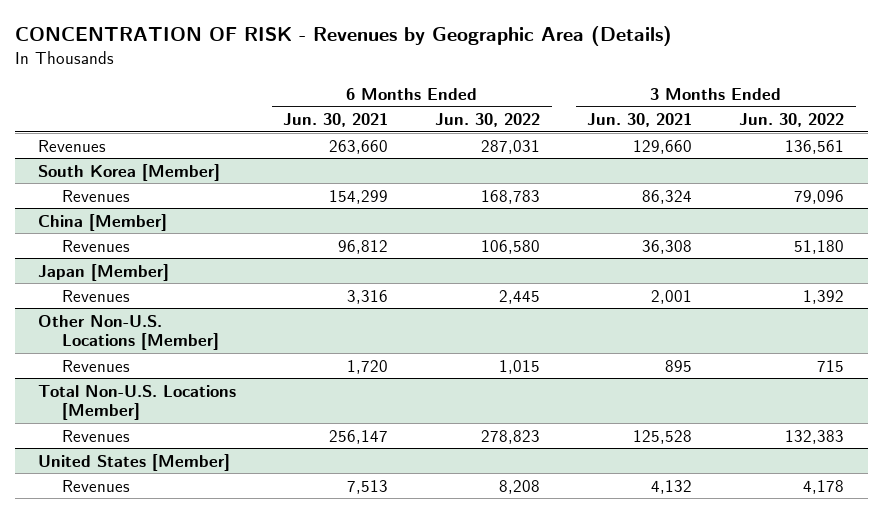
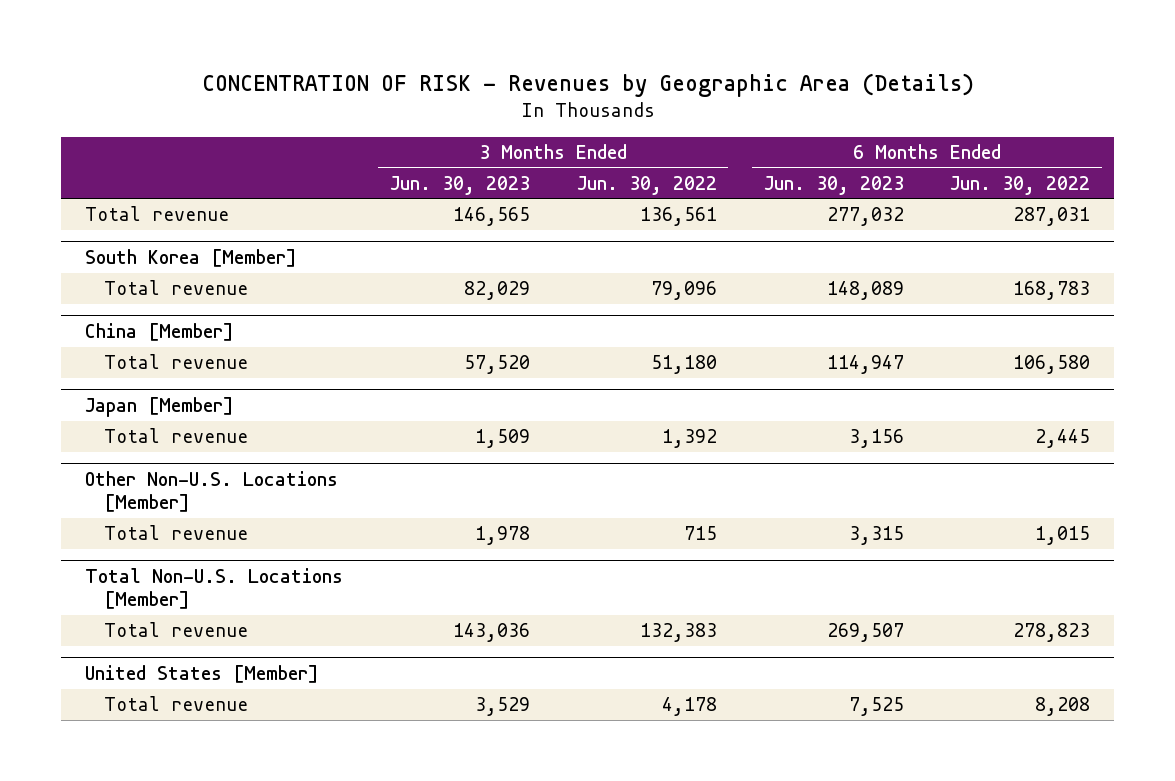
[283,113,389,128] Jun. 30, 2021 -> none
[587,113,693,128] Jun. 30, 2021 -> none
none -> [389,175,530,195] Jun. 30, 2023
none -> [763,175,904,195] Jun. 30, 2023
[38,139,107,152] Revenues -> [84,206,229,222] Total revenue
[62,189,131,202] Revenues -> [104,280,249,296] Total revenue
[62,239,131,252] Revenues -> [104,354,249,370] Total revenue
[62,289,131,302] Revenues -> [104,428,249,444] Total revenue
[62,359,131,372] Revenues -> [104,525,249,541] Total revenue
[62,429,131,442] Revenues -> [104,622,249,638] Total revenue
[62,479,131,492] Revenues -> [104,696,249,712] Total revenue

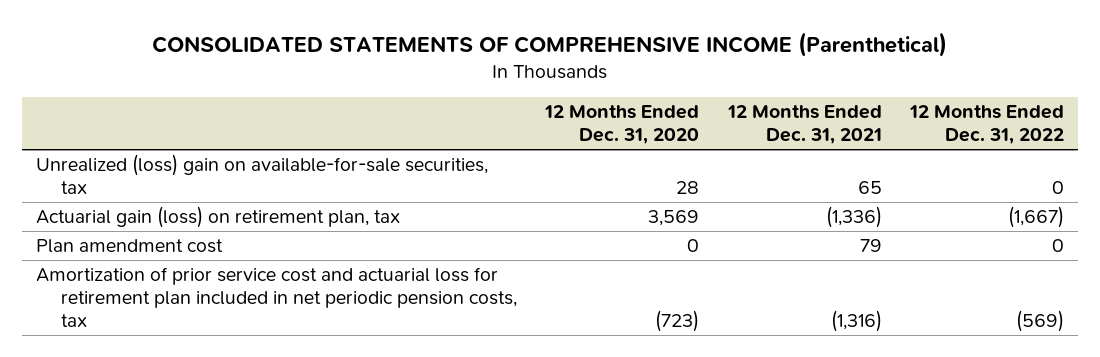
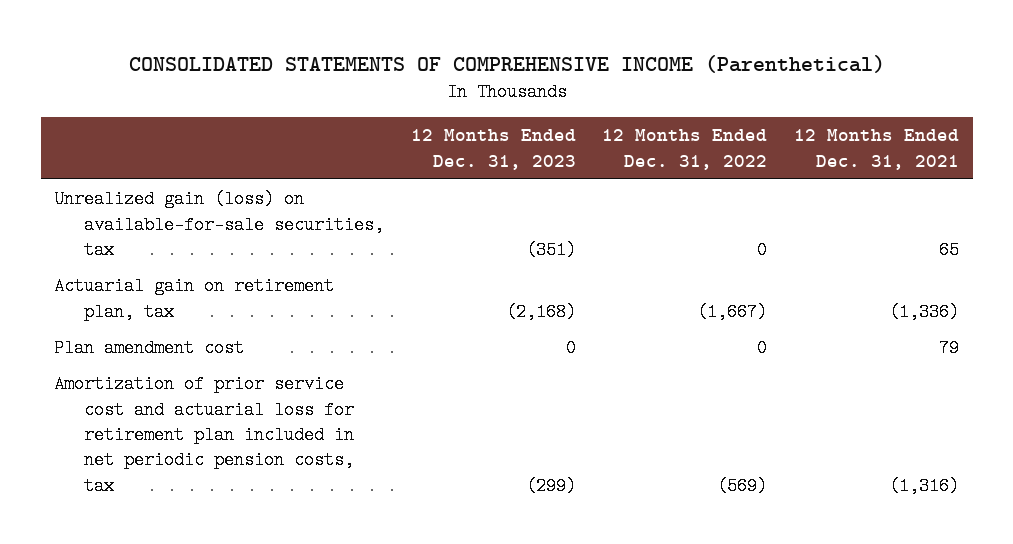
[544,105,700,145] 12 Months Ended Dec. 31, 2020 -> none
none -> [410,129,576,170] 12 Months Ended Dec. 31, 2023
[36,154,489,195] Unrealized (loss) gain on available-for-sale securities, tax -> [53,190,384,259] Unrealized gain (loss) on available-for-sale securities, tax
[36,206,401,229] Actuarial gain (loss) on retirement plan, tax -> [53,277,334,321] Actuarial gain on retirement plan, tax

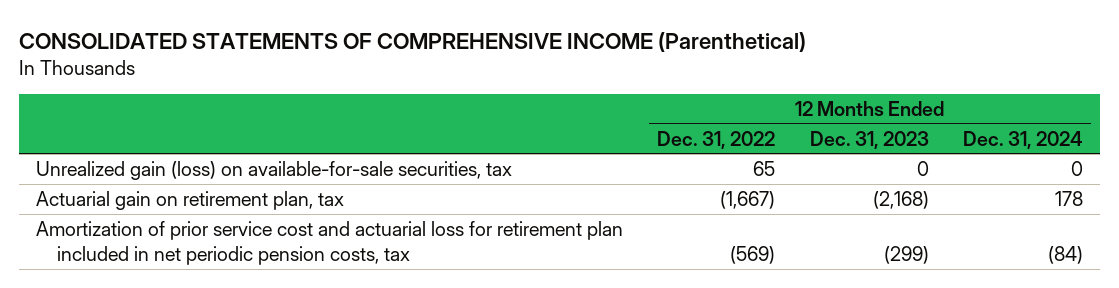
[794,129,960,170] 12 Months Ended Dec. 31, 2021 -> none
none -> [962,130,1083,149] Dec. 31, 2024
[525,240,576,259] (351) -> [916,160,929,176] 0
[757,240,768,259] 0 -> [753,160,776,176] 65
[53,339,244,358] Plan amendment cost -> none

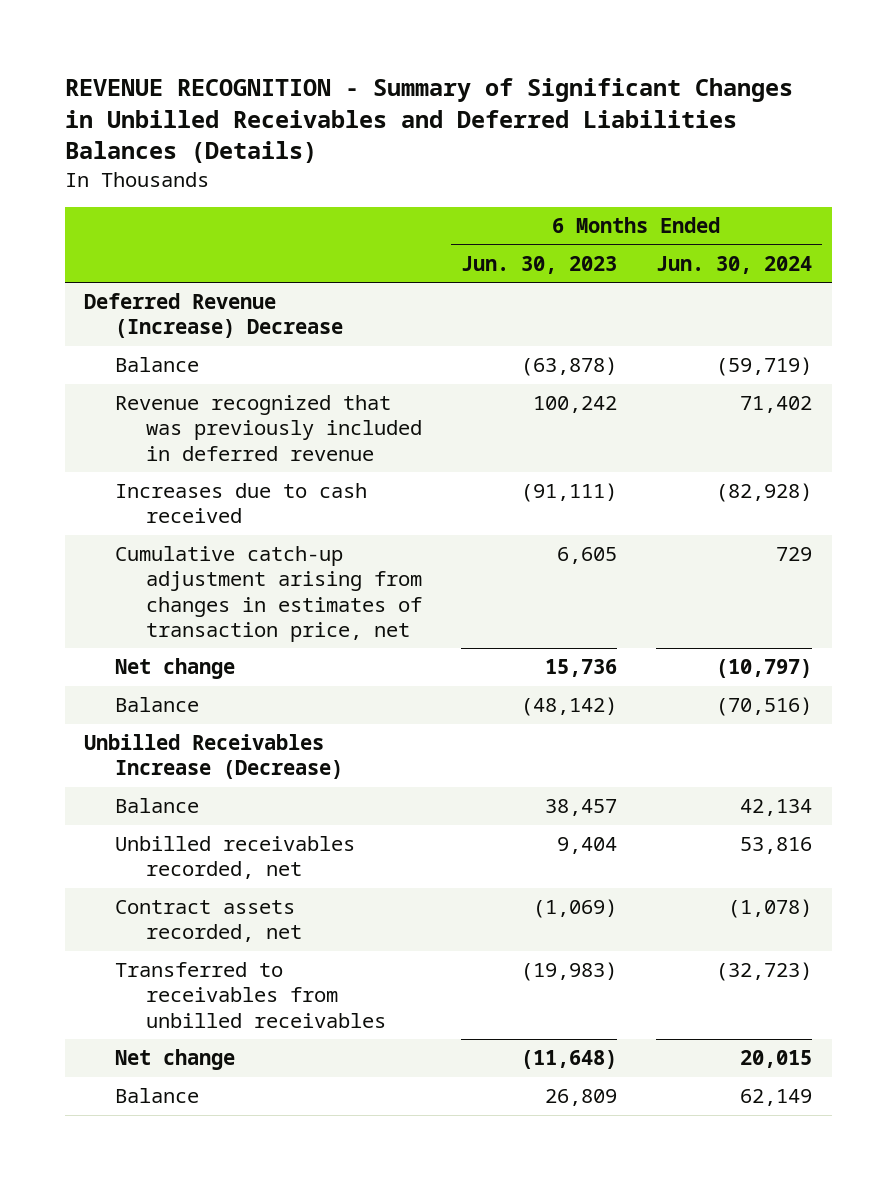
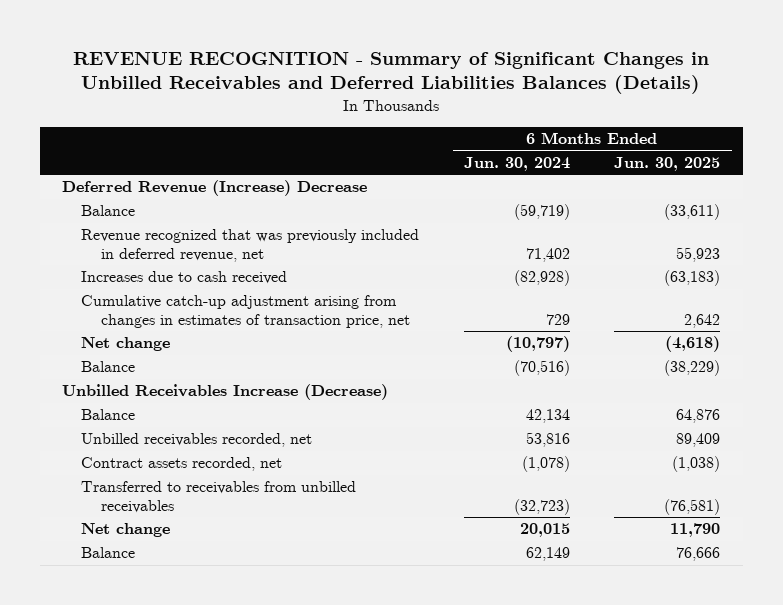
[460,255,617,274] Jun. 30, 2023 -> none
none -> [614,156,721,171] Jun. 30, 2025
[115,395,422,461] Revenue recognized that was previously included in deferred revenue -> [81,229,420,263] Revenue recognized that was previously included in deferred revenue, net

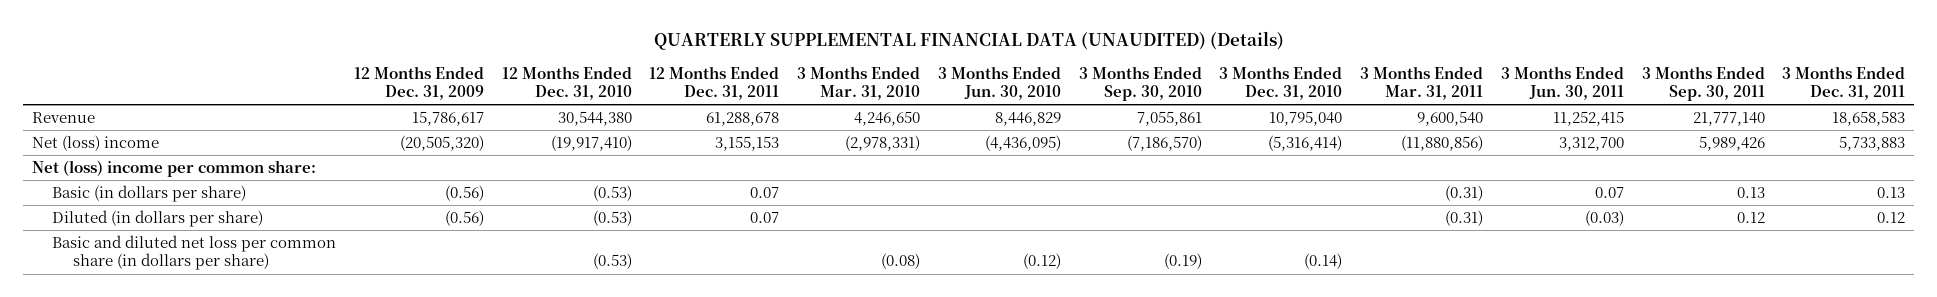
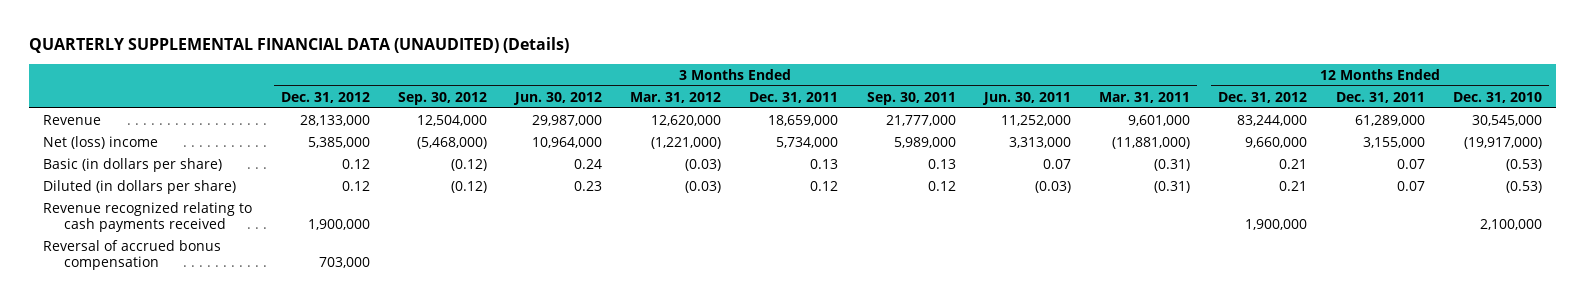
[353,65,484,101] 12 Months Ended Dec. 31, 2009 -> none
[797,65,921,101] 3 Months Ended Mar. 31, 2010 -> none
[937,65,1061,101] 3 Months Ended Jun. 30, 2010 -> none
[1078,65,1202,102] 3 Months Ended Sep. 30, 2010 -> none
[1219,65,1343,101] 3 Months Ended Dec. 31, 2010 -> none
none -> [280,91,370,103] Dec. 31, 2012
none -> [397,91,487,105] Sep. 30, 2012
none -> [513,91,603,105] Jun. 30, 2012
none -> [630,91,722,103] Mar. 31, 2012
none -> [1218,91,1308,103] Dec. 31, 2012
[31,160,316,178] Net (loss) income per common share: -> none
[557,111,632,127] 30,544,380 -> [1471,114,1542,126] 30,545,000
[706,112,780,127] 61,288,678 -> [1354,114,1425,126] 61,289,000
[1417,111,1484,127] 9,600,540 -> [1128,114,1191,126] 9,601,000
[1552,111,1624,127] 11,252,415 -> [1000,114,1071,126] 11,252,000
[1692,112,1765,127] 21,777,140 -> [885,114,956,126] 21,777,000
[1832,111,1906,127] 18,658,583 -> [768,114,839,126] 18,659,000
[550,135,632,152] (19,917,410) -> [1463,136,1542,149] (19,917,000)
[715,136,780,152] 3,155,153 -> [1362,136,1425,148] 3,155,000
[1401,135,1484,152] (11,880,856) -> [1112,136,1191,149] (11,881,000)
[1558,137,1624,152] 3,312,700 -> [1008,136,1071,148] 3,313,000
[1698,136,1765,152] 5,989,426 -> [893,136,956,148] 5,989,000
[1839,136,1906,152] 5,733,883 -> [776,136,839,148] 5,734,000
[52,235,337,271] Basic and diluted net loss per common share (in dollars per share) -> none
none -> [43,201,253,232] Revenue recognized relating to cash payments received
none -> [43,239,222,270] Reversal of accrued bonus compensation

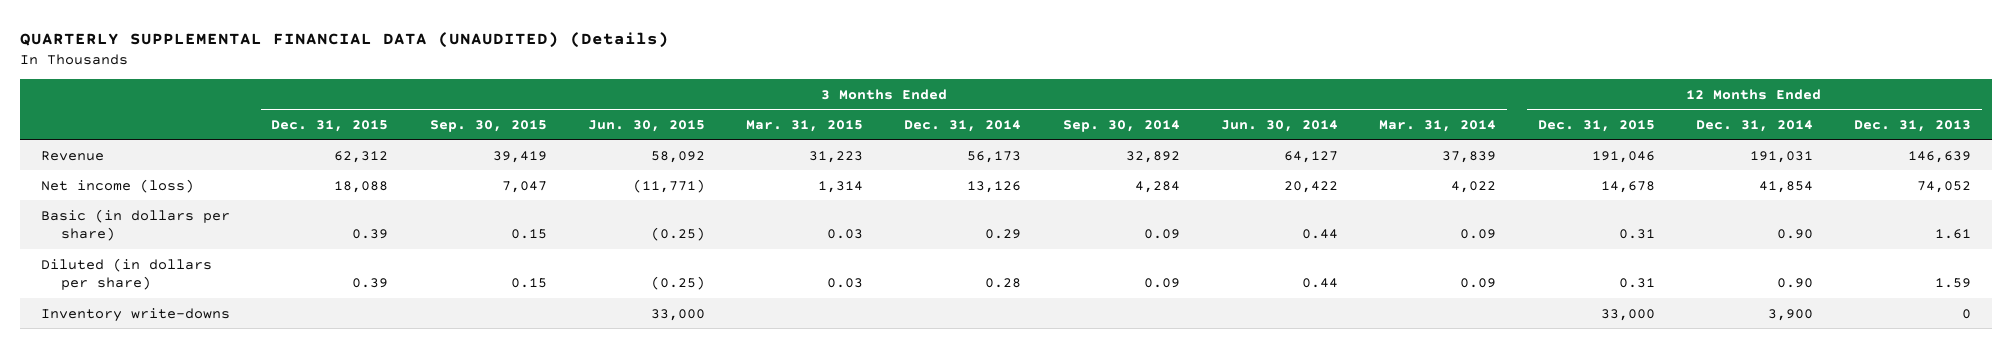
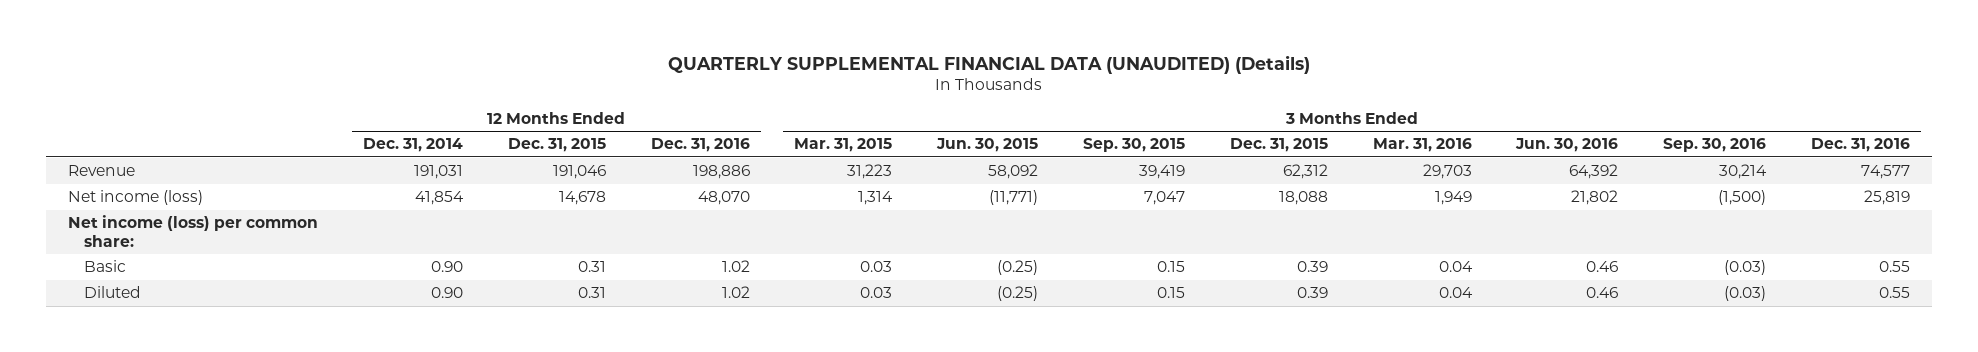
[904,119,1022,132] Dec. 31, 2014 -> none
[1062,119,1180,132] Sep. 30, 2014 -> none
[1221,119,1339,132] Jun. 30, 2014 -> none
[1379,119,1497,132] Mar. 31, 2014 -> none
[1854,119,1972,132] Dec. 31, 2013 -> none
none -> [650,138,750,153] Dec. 31, 2016
none -> [1372,138,1472,153] Mar. 31, 2016
none -> [1515,138,1619,153] Jun. 30, 2016
none -> [1663,138,1767,153] Sep. 30, 2016
none -> [1811,138,1911,153] Dec. 31, 2016
[40,307,230,322] Inventory write-downs -> none
none -> [68,215,319,247] Net income (loss) per common share:
[40,208,230,242] Basic (in dollars per share) -> [84,260,127,273] Basic
[40,257,212,291] Diluted (in dollars per share) -> [84,286,142,299] Diluted

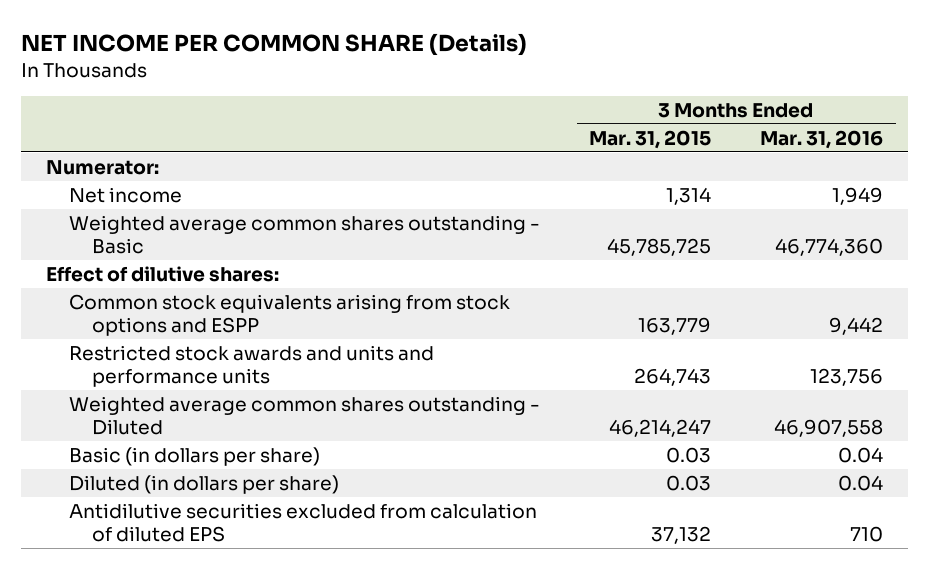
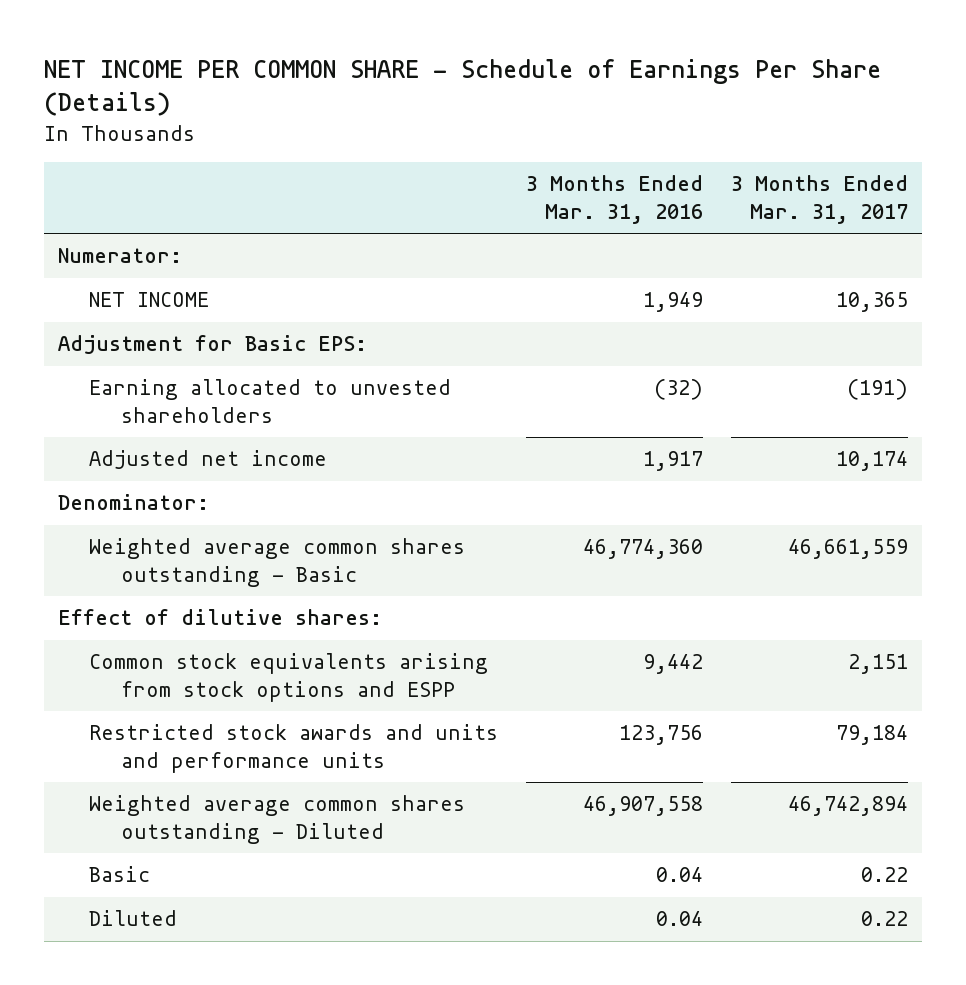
[21,32,528,56] NET INCOME PER COMMON SHARE (Details) -> [44,58,882,117] NET INCOME PER COMMON SHARE - Schedule of Earnings Per Share (Details)
[589,129,712,149] Mar. 31, 2015 -> none
none -> [730,175,908,225] 3 Months Ended Mar. 31, 2017
[68,187,182,204] Net income -> [89,292,210,308] NET INCOME
none -> [57,335,367,356] Adjustment for Basic EPS:
none -> [89,379,452,423] Earning allocated to unvested shareholders
none -> [89,450,328,470] Adjusted net income
none -> [57,494,209,511] Denominator:
[68,503,537,542] Antidilutive securities excluded from calculation of diluted EPS -> none
[68,447,320,467] Basic (in dollars per share) -> [89,866,151,883] Basic
[68,475,339,495] Diluted (in dollars per share) -> [89,910,178,927] Diluted

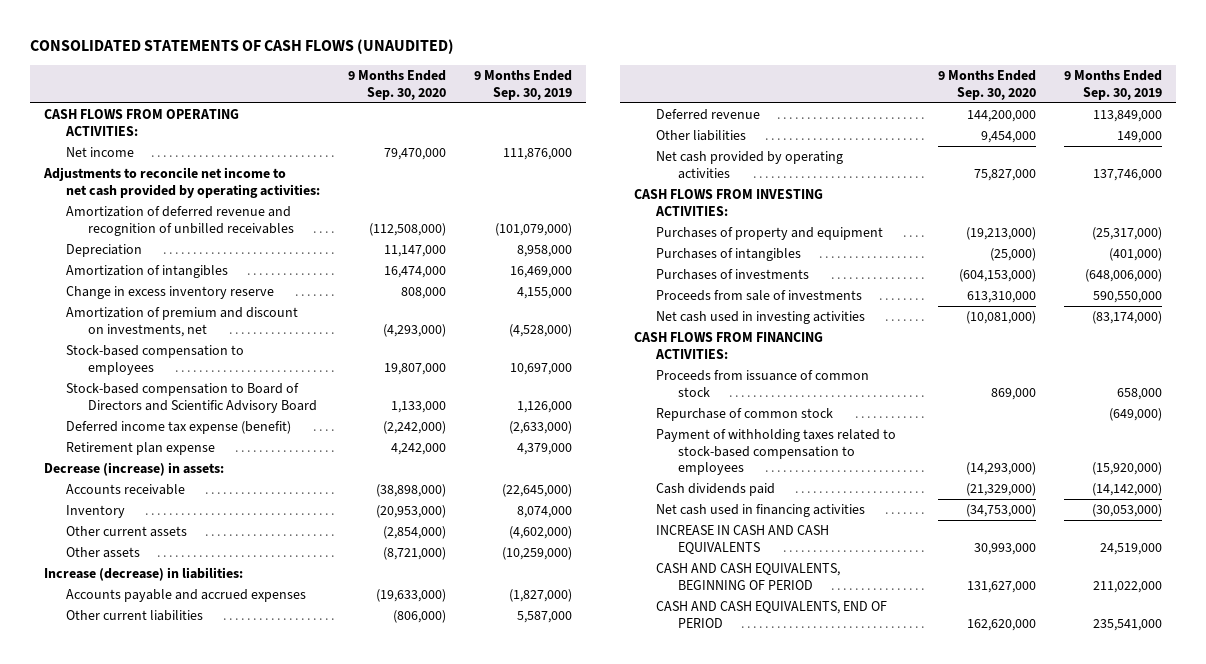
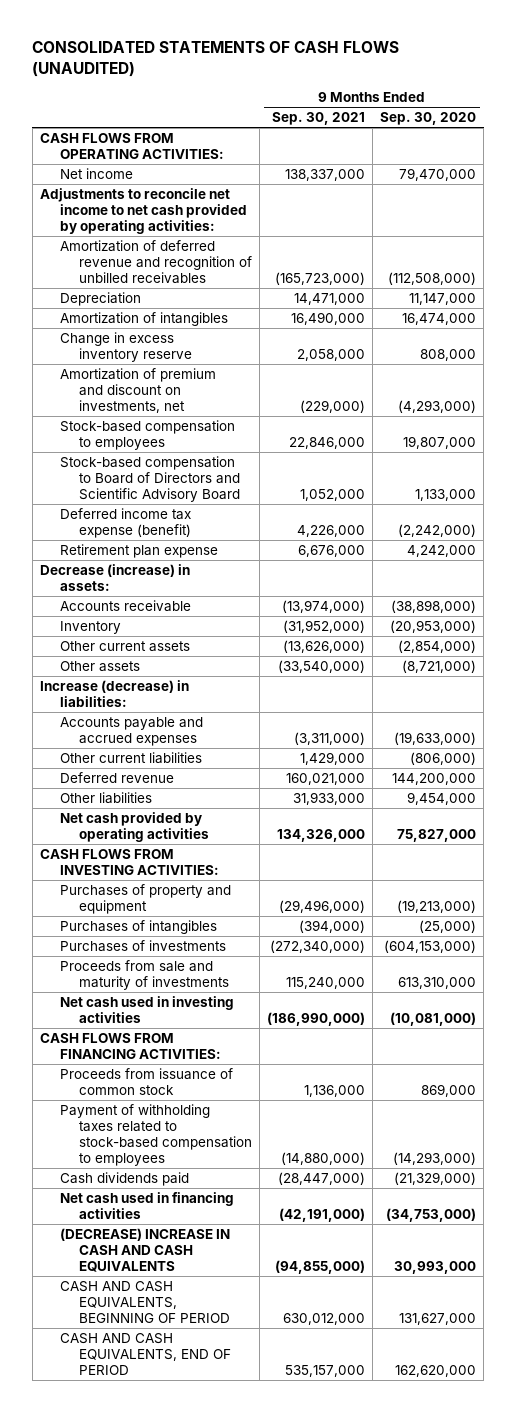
[473,69,572,100] 9 Months Ended Sep. 30, 2019 -> none
none -> [272,112,366,126] Sep. 30, 2021
[656,290,863,302] Proceeds from sale of investments -> [59,959,230,990] Proceeds from sale and maturity of investments
[656,408,834,422] Repurchase of common stock -> none
[656,525,830,554] INCREASE IN CASH AND CASH EQUIVALENTS -> [59,1227,230,1273] (DECREASE) INCREASE IN CASH AND CASH EQUIVALENTS

